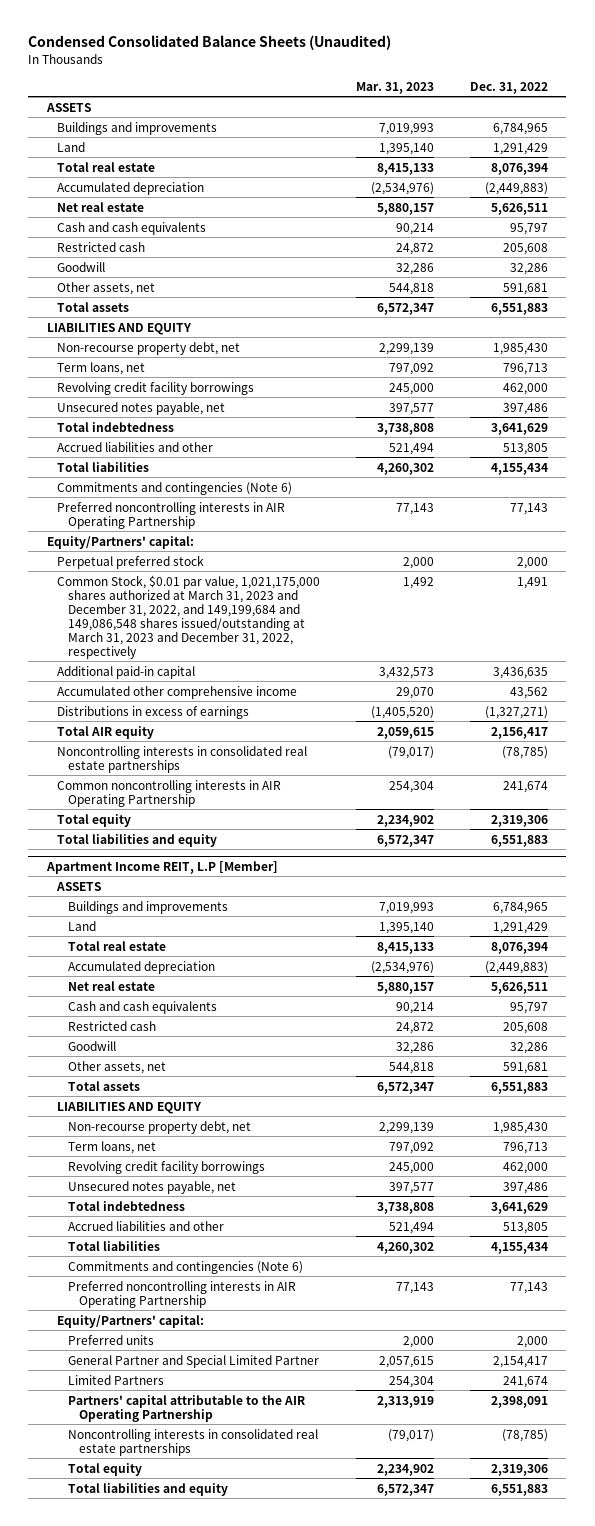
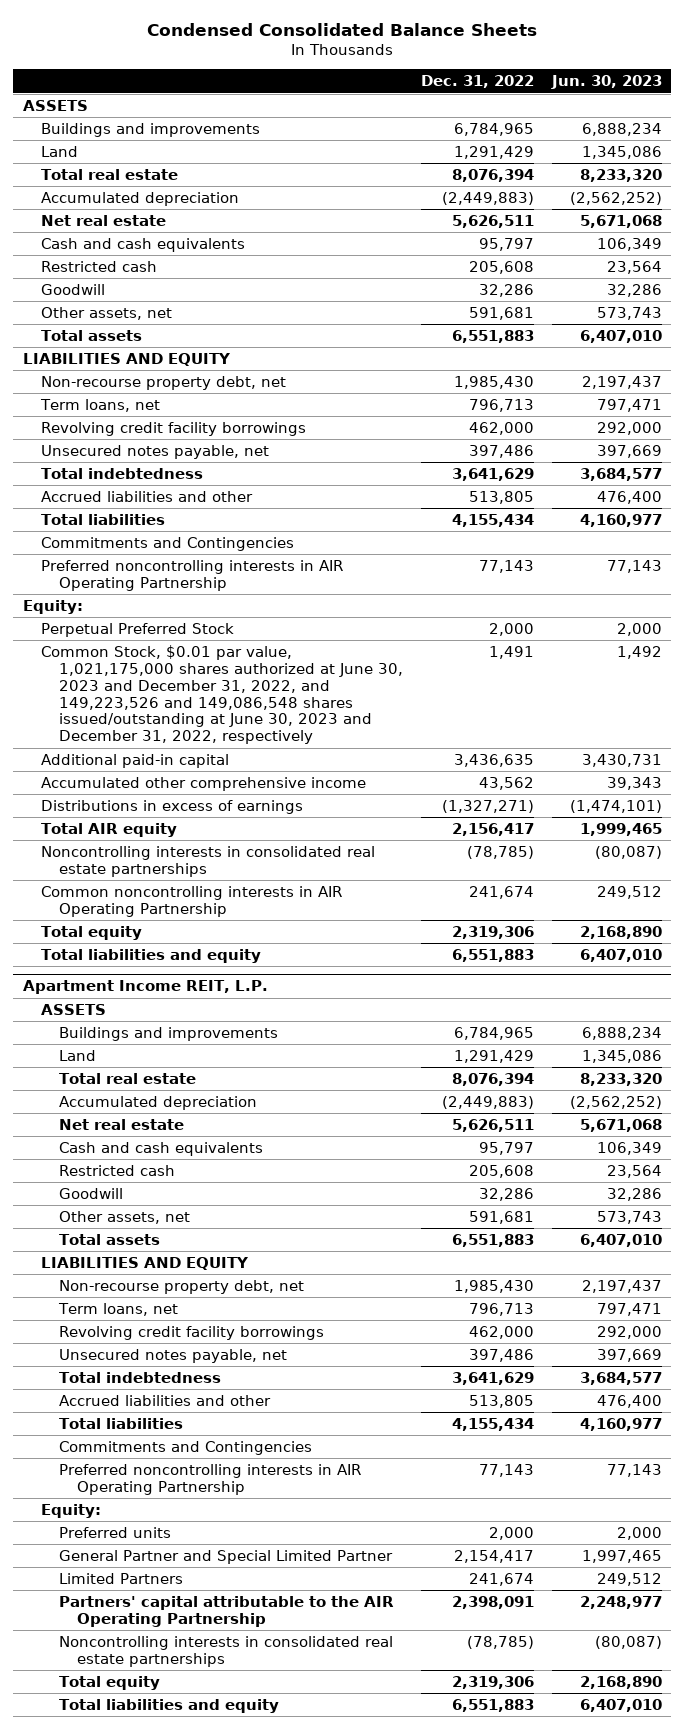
[28,35,392,51] Condensed Consolidated Balance Sheets (Unaudited) -> [147,22,538,36] Condensed Consolidated Balance Sheets
[356,81,435,94] Mar. 31, 2023 -> none
none -> [551,75,663,90] Jun. 30, 2023
[57,481,293,495] Commitments and contingencies (Note 6) -> [40,536,294,551] Commitments and Contingencies
[46,535,194,549] Equity/Partners' capital: -> [22,599,83,614] Equity:
[57,554,205,569] Perpetual preferred stock -> [40,622,234,637] Perpetual Preferred Stock
[57,574,321,659] Common Stock, $0.01 par value, 1,021,175,000 shares authorized at March 31, 2023 and December 31, 2022, and 149,199,684 and 149,086,548 shares issued/outstanding at March 31, 2023 and December 31, 2022, respectively -> [40,644,404,745] Common Stock, $0.01 par value, 1,021,175,000 shares authorized at June 30, 2023 and December 31, 2022, and 149,223,526 and 149,086,548 shares issued/outstanding at June 30, 2023 and December 31, 2022, respectively
[45,860,278,874] Apartment Income REIT, L.P [Member] -> [22,980,268,995] Apartment Income REIT, L.P.
[67,1260,303,1274] Commitments and contingencies (Note 6) -> [59,1440,313,1455] Commitments and Contingencies
[57,1314,205,1328] Equity/Partners' capital: -> [40,1503,101,1518] Equity:

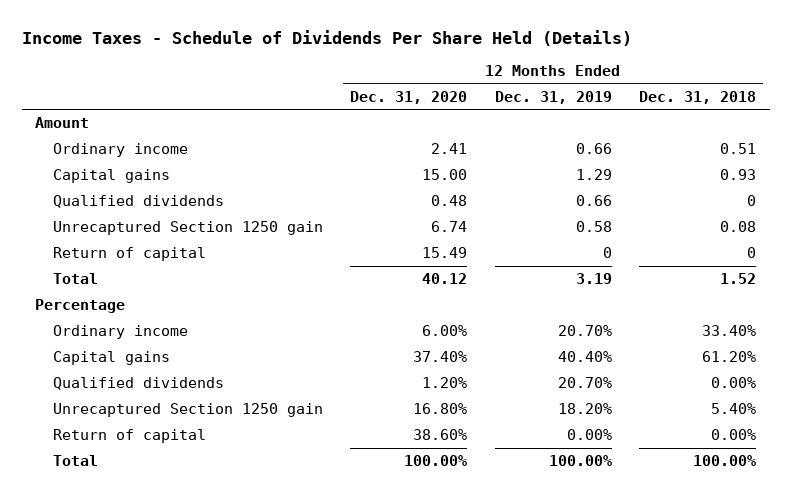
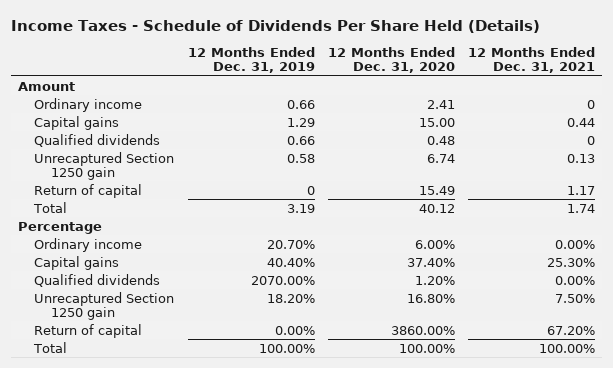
[639,90,757,104] Dec. 31, 2018 -> none
none -> [468,46,596,74] 12 Months Ended Dec. 31, 2021
[557,376,612,388] 20.70% -> [250,275,315,285] 2070.00%
[413,428,468,440] 38.60% -> [390,325,455,335] 3860.00%

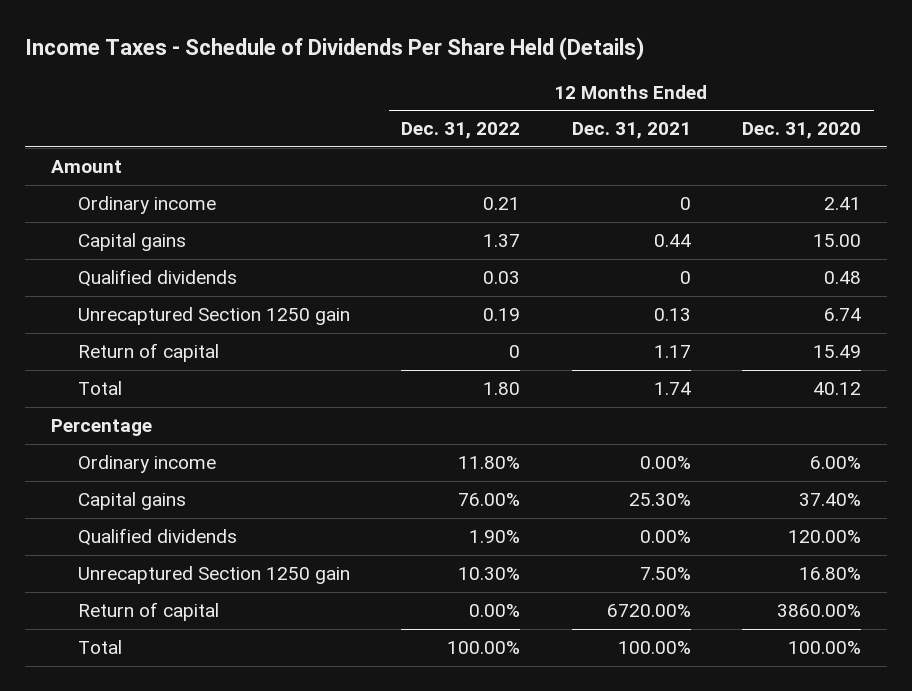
[187,46,315,74] 12 Months Ended Dec. 31, 2019 -> none
none -> [401,122,521,140] Dec. 31, 2022
[414,275,455,285] 1.20% -> [788,530,862,544] 120.00%
[547,325,596,335] 67.20% -> [606,604,691,618] 6720.00%

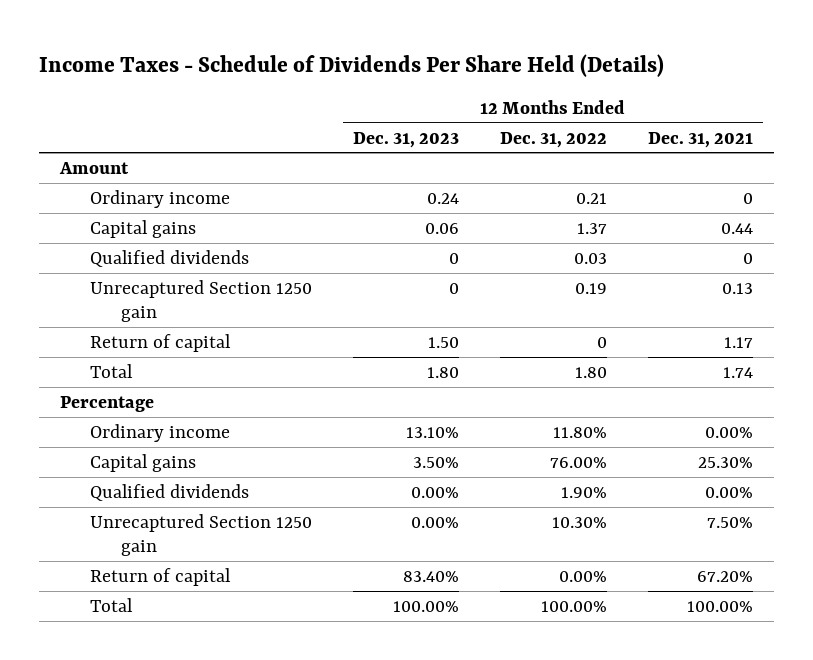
[742,122,862,140] Dec. 31, 2020 -> none
none -> [353,131,460,148] Dec. 31, 2023
[606,604,691,618] 6720.00% -> [697,570,754,582] 67.20%

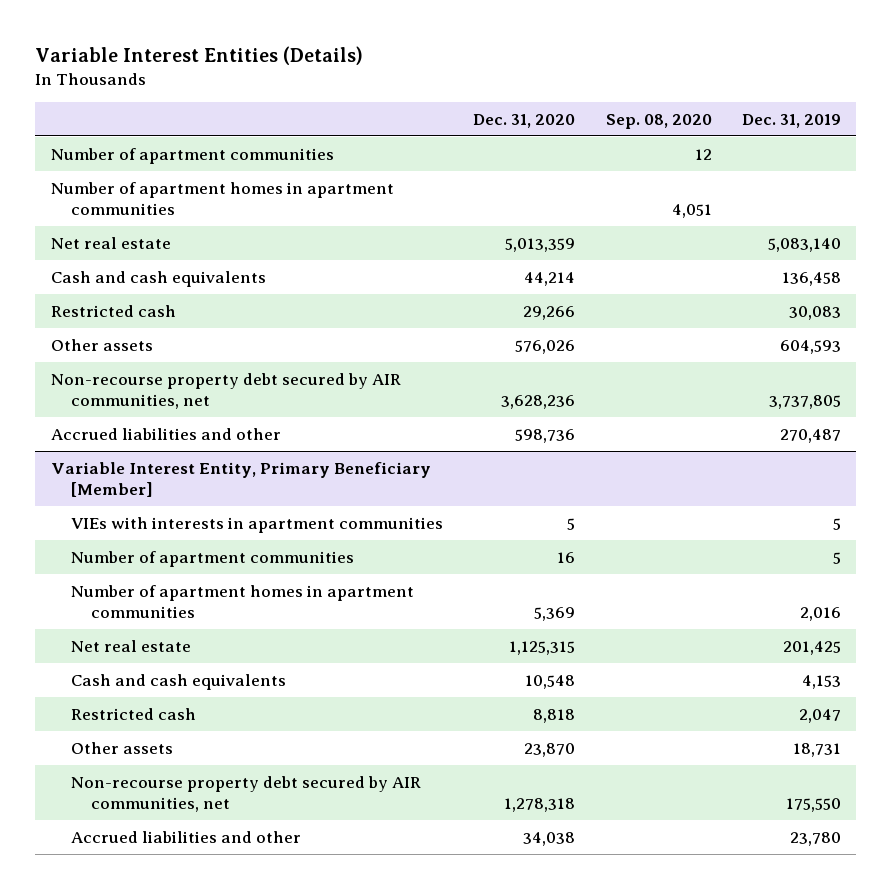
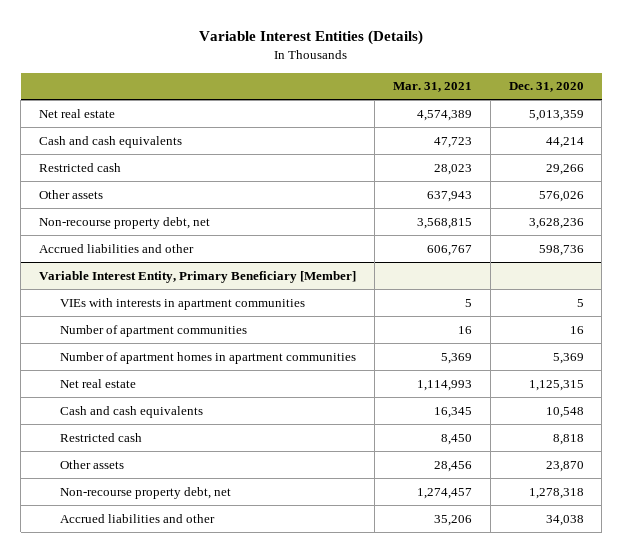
[605,113,712,129] Sep. 08, 2020 -> none
[741,113,841,128] Dec. 31, 2019 -> none
none -> [392,82,472,93] Mar. 31, 2021
[50,147,334,164] Number of apartment communities -> none
[50,181,394,215] Number of apartment homes in apartment communities -> none
[50,372,401,409] Non-recourse property debt secured by AIR communities, net -> [39,216,211,229] Non-recourse property debt, net
[70,775,421,812] Non-recourse property debt secured by AIR communities, net -> [59,486,231,499] Non-recourse property debt, net

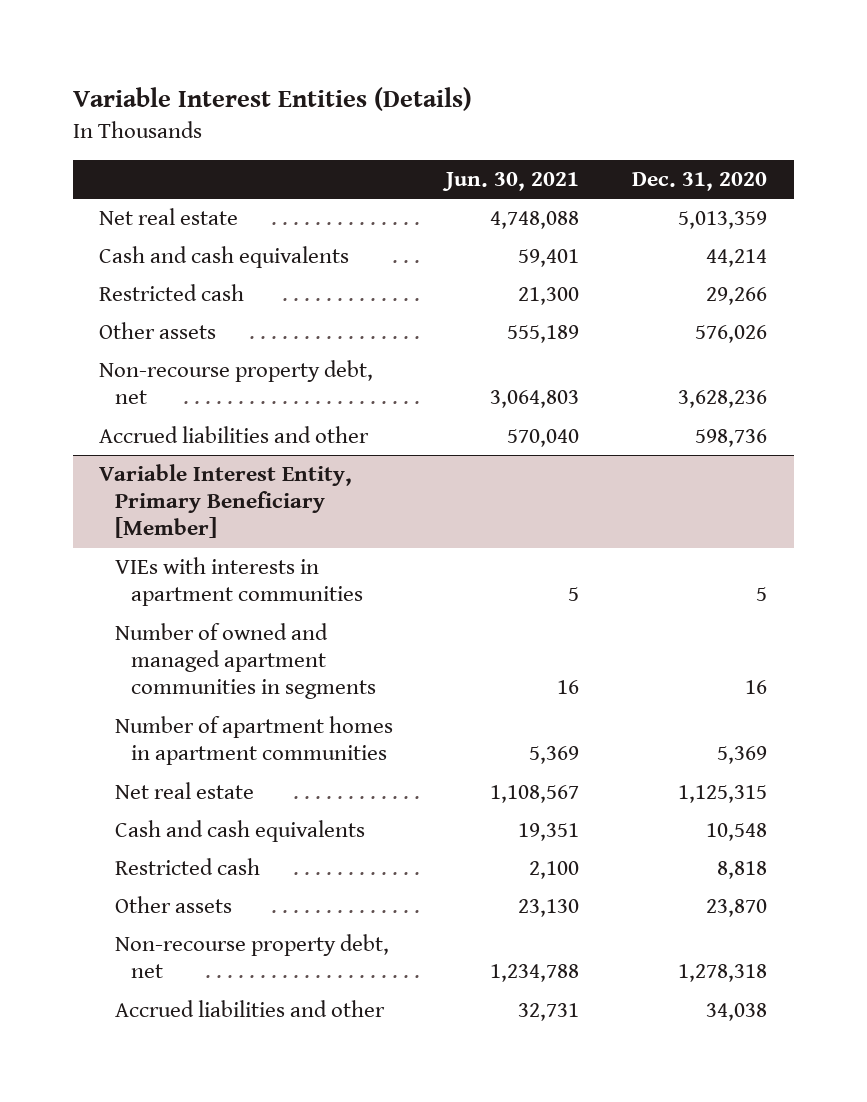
[392,82,472,93] Mar. 31, 2021 -> none
none -> [442,172,580,192] Jun. 30, 2021
[59,324,247,337] Number of apartment communities -> [115,623,376,700] Number of owned and managed apartment communities in segments

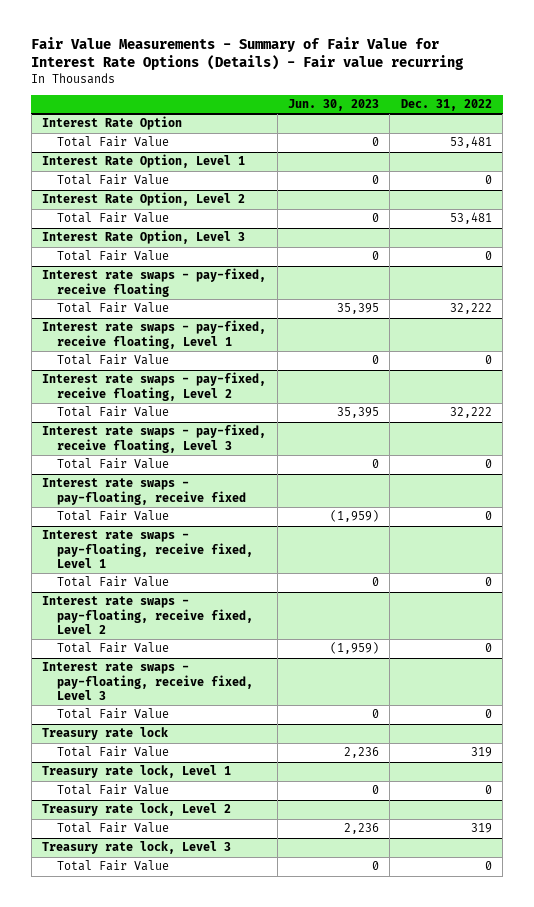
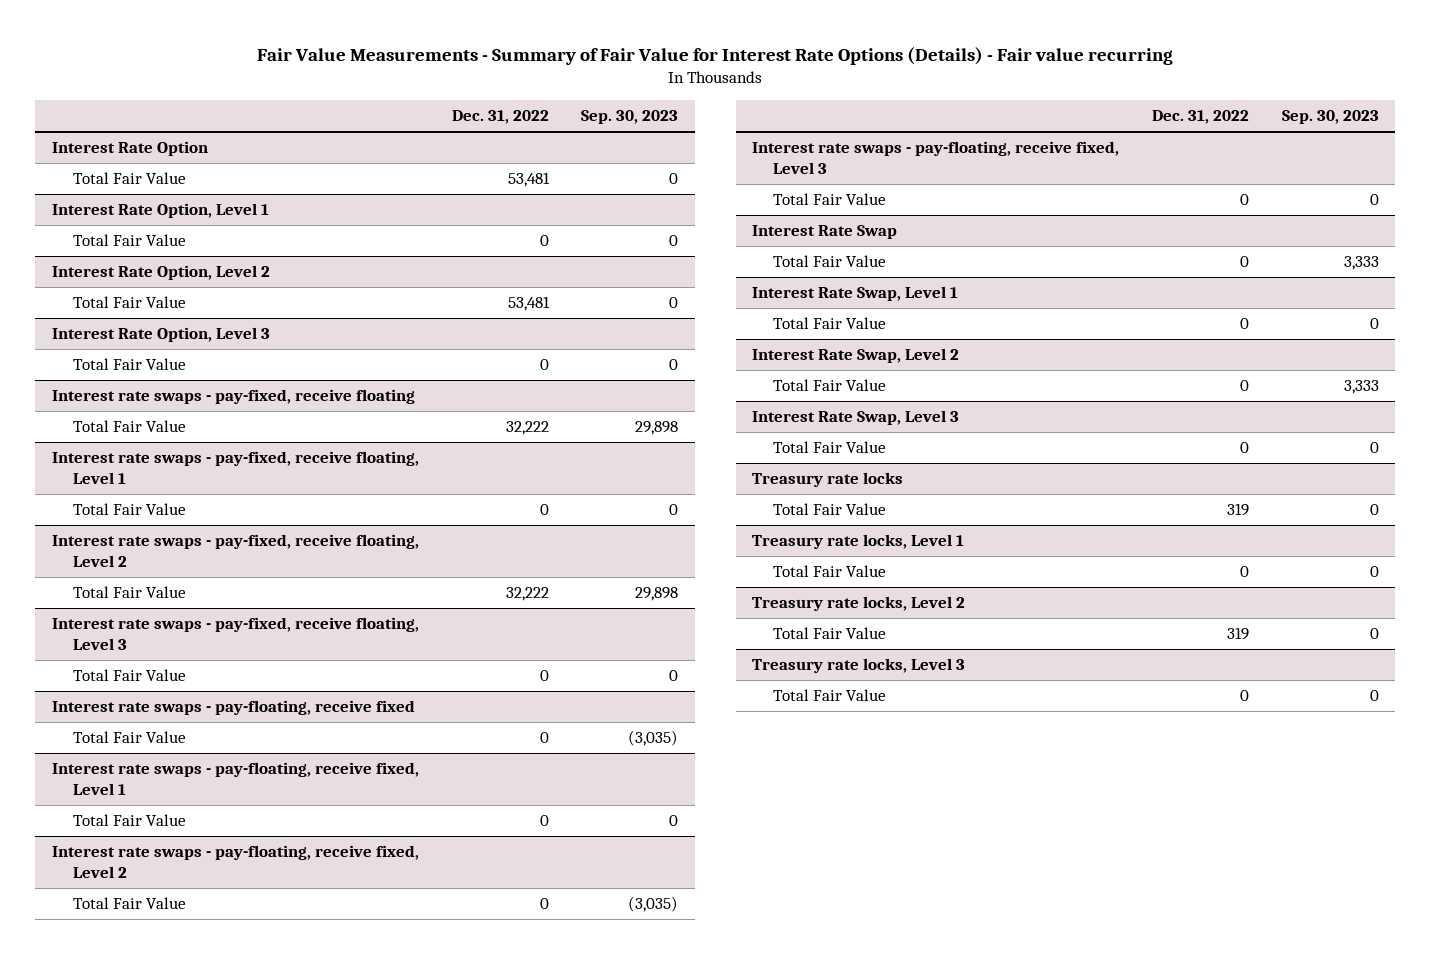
[288,98,380,111] Jun. 30, 2023 -> none
none -> [581,110,679,125] Sep. 30, 2023
[42,727,169,741] Treasury rate lock -> [752,225,898,240] Interest Rate Swap
none -> [773,255,887,268] Total Fair Value
none -> [752,286,959,302] Interest Rate Swap, Level 1
none -> [773,317,887,330] Total Fair Value
none -> [752,348,960,364] Interest Rate Swap, Level 2
none -> [773,379,887,392] Total Fair Value
none -> [752,410,960,426] Interest Rate Swap, Level 3
none -> [773,441,887,454] Total Fair Value
none -> [752,472,904,488] Treasury rate locks
[42,765,232,779] Treasury rate lock, Level 1 -> [752,534,965,550] Treasury rate locks, Level 1
[42,803,232,817] Treasury rate lock, Level 2 -> [752,596,966,612] Treasury rate locks, Level 2
[42,841,232,855] Treasury rate lock, Level 3 -> [752,658,966,674] Treasury rate locks, Level 3

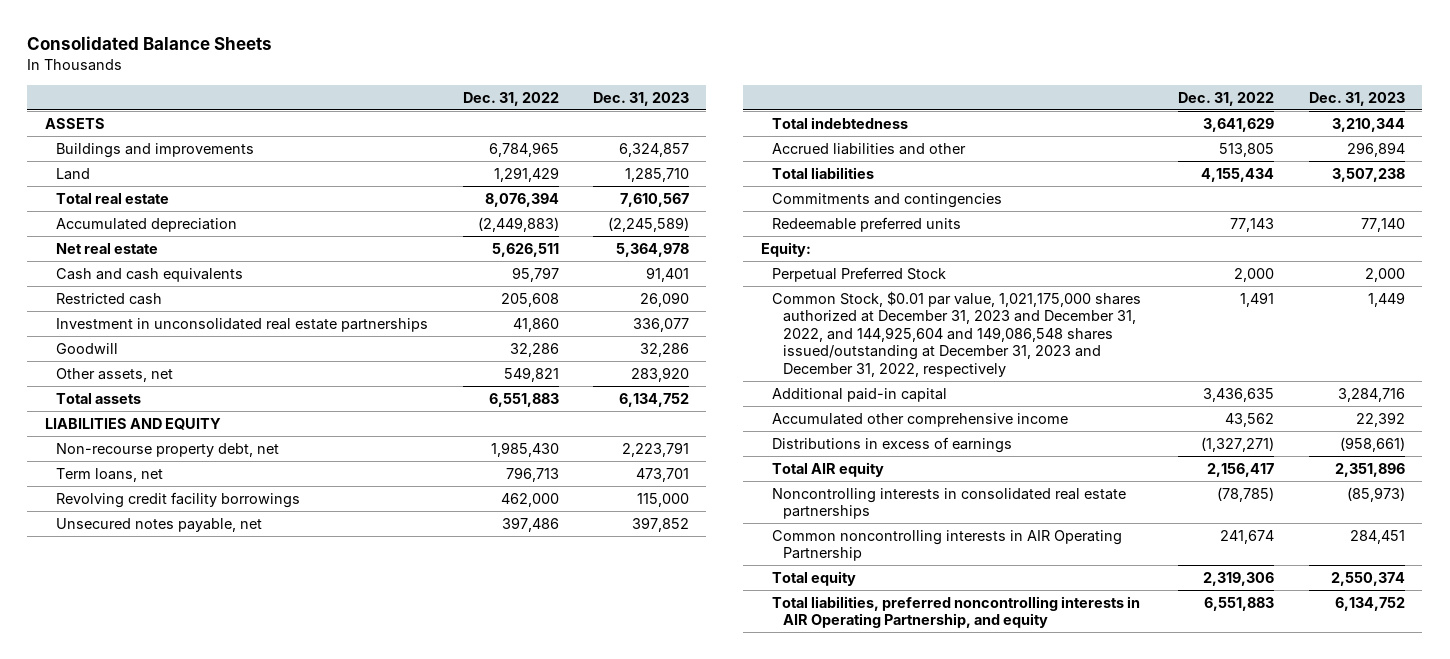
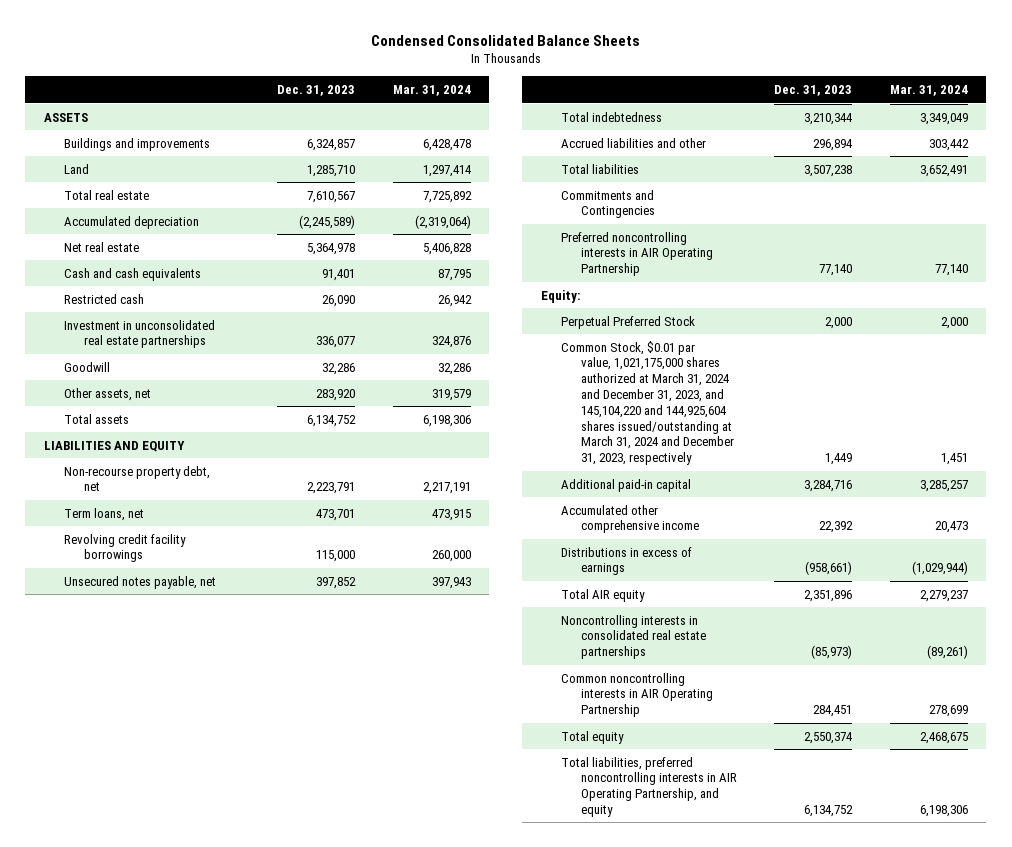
[27,36,273,51] Consolidated Balance Sheets -> [370,34,640,46] Condensed Consolidated Balance Sheets
[462,91,559,106] Dec. 31, 2022 -> none
none -> [392,85,471,97] Mar. 31, 2024
[771,192,1002,208] Commitments and contingencies -> [560,189,655,219] Commitments and Contingencies
[771,216,961,232] Redeemable preferred units -> [560,231,713,277] Preferred noncontrolling interests in AIR Operating Partnership
[771,290,1141,377] Common Stock, $0.01 par value, 1,021,175,000 shares authorized at December 31, 2023 and December 31, 2022, and 144,925,604 and 149,086,548 shares issued/outstanding at December 31, 2023 and December 31, 2022, respectively -> [560,340,734,466] Common Stock, $0.01 par value, 1,021,175,000 shares authorized at March 31, 2024 and December 31, 2023, and 145,104,220 and 144,925,604 shares issued/outstanding at March 31, 2024 and December 31, 2023, respectively

